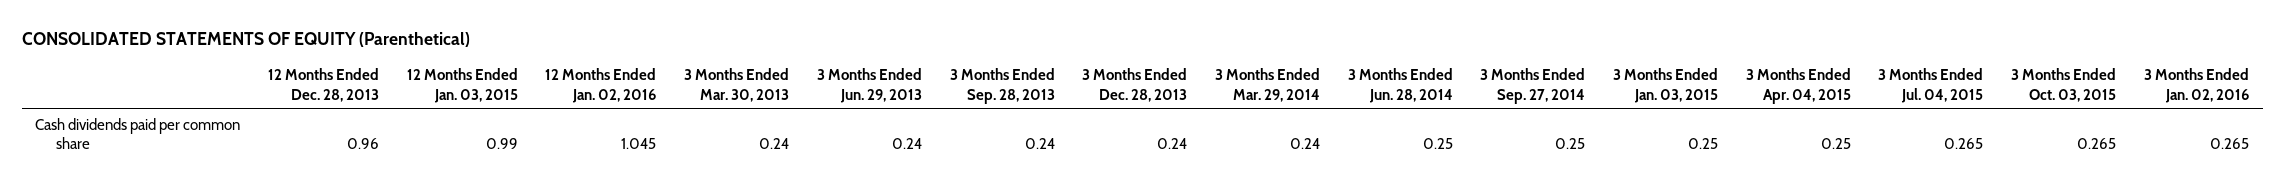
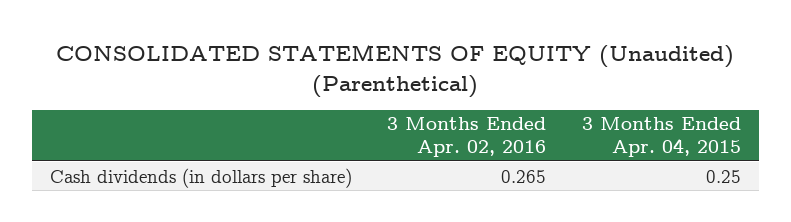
[21,32,470,48] CONSOLIDATED STATEMENTS OF EQUITY (Parenthetical) -> [56,44,735,98] CONSOLIDATED STATEMENTS OF EQUITY (Unaudited) (Parenthetical)
[268,68,380,102] 12 Months Ended Dec. 28, 2013 -> none
[406,68,518,103] 12 Months Ended Jan. 03, 2015 -> none
[545,68,657,103] 12 Months Ended Jan. 02, 2016 -> none
[684,68,790,102] 3 Months Ended Mar. 30, 2013 -> none
[816,68,922,103] 3 Months Ended Jun. 29, 2013 -> none
[949,68,1055,104] 3 Months Ended Sep. 28, 2013 -> none
[1082,68,1188,102] 3 Months Ended Dec. 28, 2013 -> none
[1214,68,1320,102] 3 Months Ended Mar. 29, 2014 -> none
[1347,68,1453,103] 3 Months Ended Jun. 28, 2014 -> none
[1480,68,1586,104] 3 Months Ended Sep. 27, 2014 -> none
[1612,68,1718,103] 3 Months Ended Jan. 03, 2015 -> none
[1878,68,1984,103] 3 Months Ended Jul. 04, 2015 -> none
[2010,68,2116,102] 3 Months Ended Oct. 03, 2015 -> none
[2143,68,2249,103] 3 Months Ended Jan. 02, 2016 -> none
none -> [387,117,547,157] 3 Months Ended Apr. 02, 2016
[35,117,241,150] Cash dividends paid per common share -> [49,167,352,188] Cash dividends (in dollars per share)

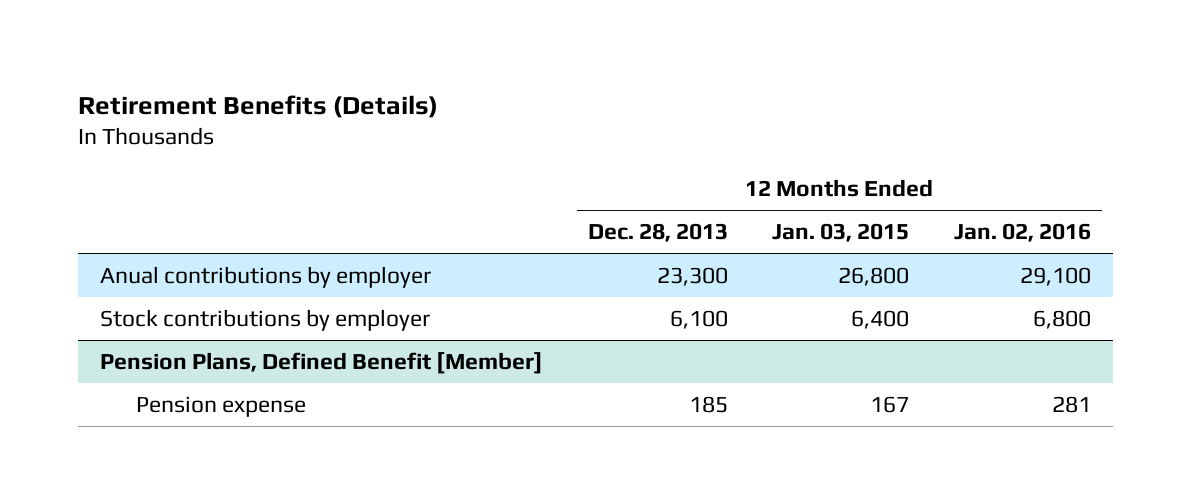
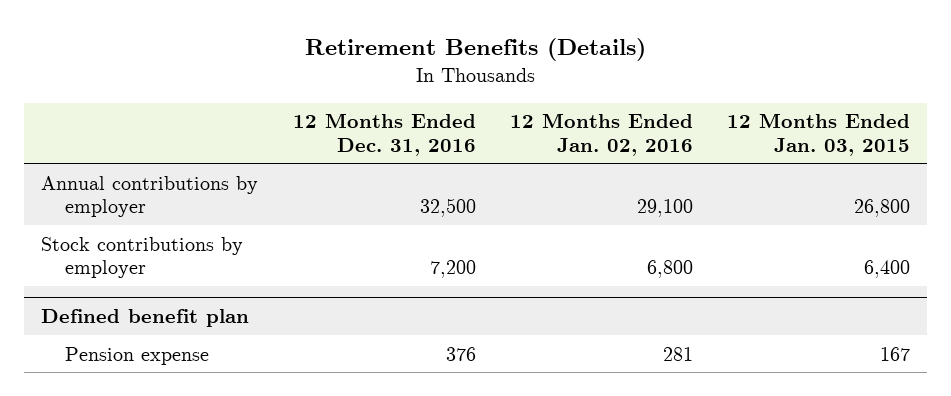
[587,223,728,243] Dec. 28, 2013 -> none
none -> [292,113,476,156] 12 Months Ended Dec. 31, 2016
[100,265,432,288] Anual contributions by employer -> [41,175,259,218] Annual contributions by employer
[100,351,544,374] Pension Plans, Defined Benefit [Member] -> [41,309,250,328] Defined benefit plan

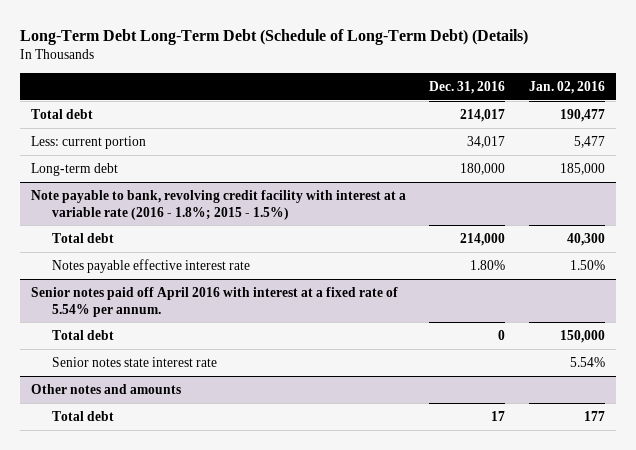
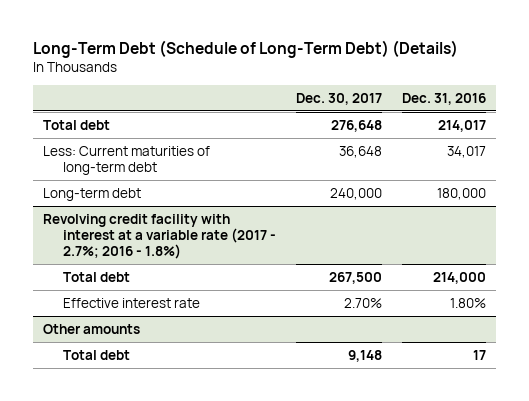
[19,28,528,45] Long-Term Debt Long-Term Debt (Schedule of Long-Term Debt) (Details) -> [32,39,458,58] Long-Term Debt (Schedule of Long-Term Debt) (Details)
[528,80,605,94] Jan. 02, 2016 -> none
none -> [295,92,382,105] Dec. 30, 2017
[31,135,147,149] Less: current portion -> [42,145,210,175] Less: Current maturities of long-term debt
[31,189,407,220] Note payable to bank, revolving credit facility with interest at a variable rate (2016 - 1.8%; 2015 - 1.5%) -> [42,213,276,259] Revolving credit facility with interest at a variable rate (2017 - 2.7%; 2016 - 1.8%)
[31,286,399,317] Senior notes paid off April 2016 with interest at a fixed rate of 5.54% per annum. -> none
[51,329,114,340] Total debt -> none
[51,356,217,367] Senior notes state interest rate -> none
[51,258,250,273] Notes payable effective interest rate -> [62,297,200,308] Effective interest rate
[31,383,182,394] Other notes and amounts -> [42,323,140,334] Other amounts

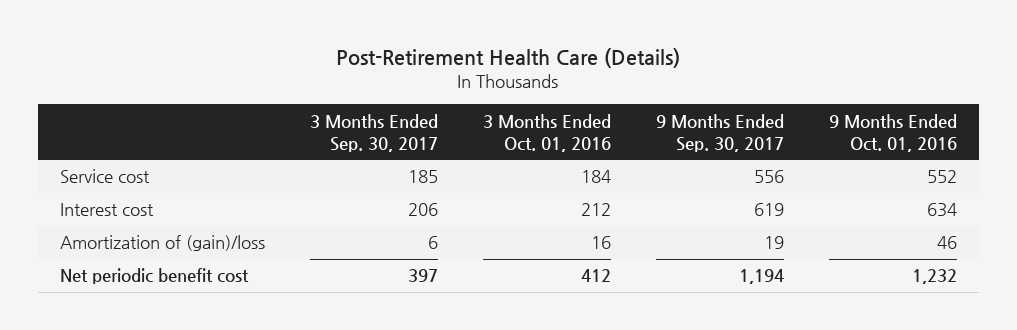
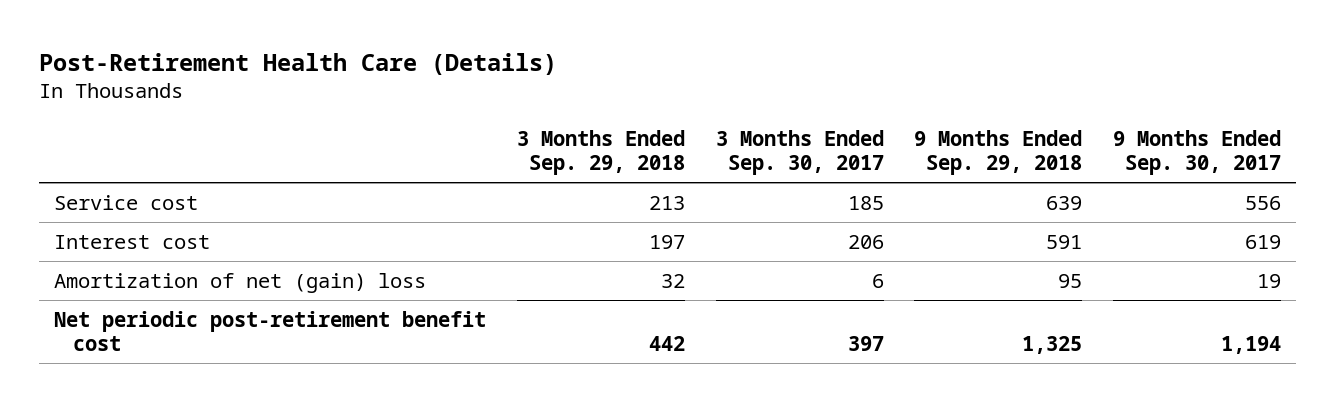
[482,113,611,152] 3 Months Ended Oct. 01, 2016 -> none
[828,113,957,152] 9 Months Ended Oct. 01, 2016 -> none
none -> [516,129,685,176] 3 Months Ended Sep. 29, 2018
none -> [914,129,1083,176] 9 Months Ended Sep. 29, 2018
[60,235,266,252] Amortization of (gain)/loss -> [54,272,427,293] Amortization of net (gain) loss
[60,268,250,285] Net periodic benefit cost -> [54,310,487,352] Net periodic post-retirement benefit cost

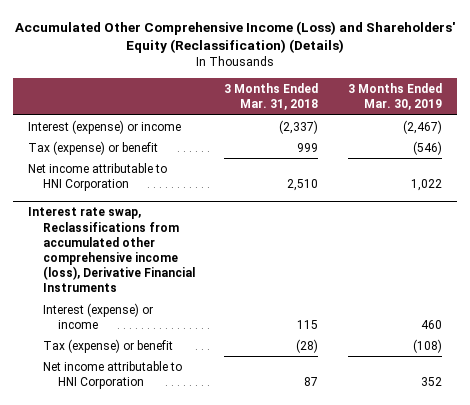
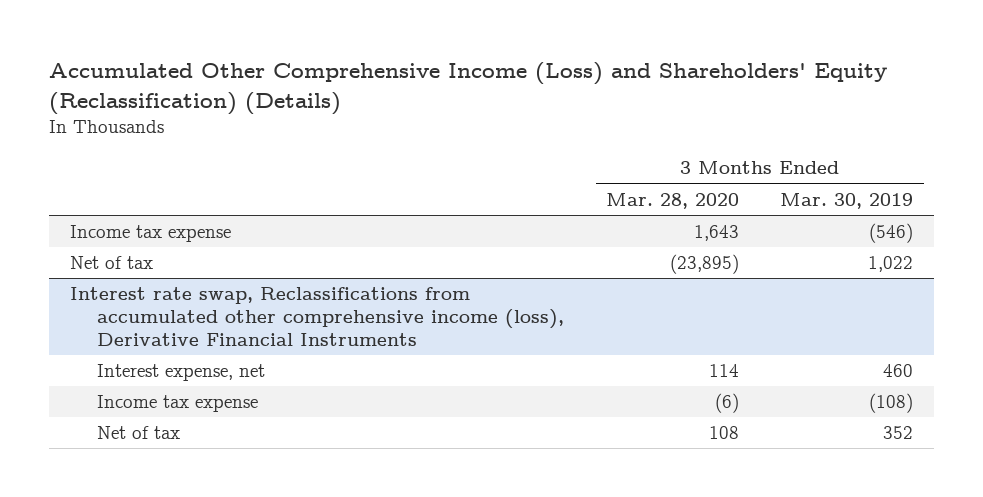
[224,83,319,111] 3 Months Ended Mar. 31, 2018 -> none
none -> [605,192,739,209] Mar. 28, 2020
[28,119,182,134] Interest (expense) or income -> none
[28,140,159,155] Tax (expense) or benefit -> [69,225,231,243] Income tax expense
[28,162,168,192] Net income attributable to HNI Corporation -> [69,256,153,270] Net of tax
[42,302,153,330] Interest (expense) or income -> [97,364,266,382] Interest expense, net
[42,338,173,353] Tax (expense) or benefit -> [97,395,259,413] Income tax expense
[42,360,182,390] Net income attributable to HNI Corporation -> [97,426,181,440] Net of tax

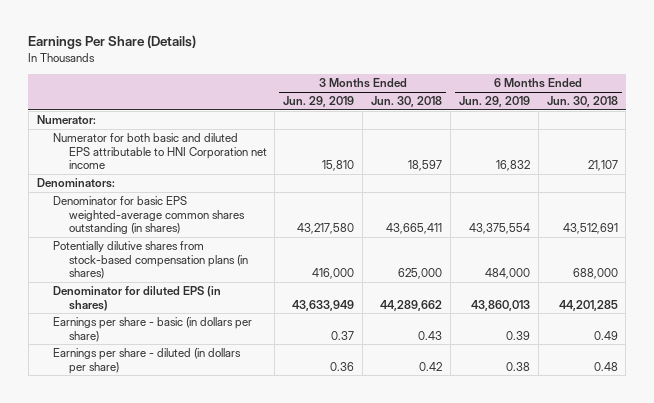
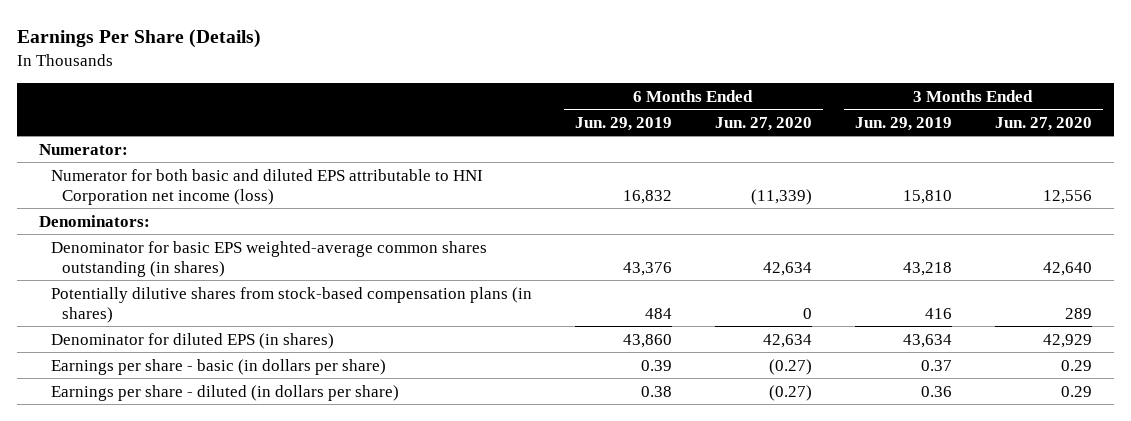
[371,96,443,108] Jun. 30, 2018 -> none
[546,96,618,108] Jun. 30, 2018 -> none
none -> [714,116,812,131] Jun. 27, 2020
none -> [995,116,1093,131] Jun. 27, 2020
[52,133,267,170] Numerator for both basic and diluted EPS attributable to HNI Corporation net income -> [50,168,483,205] Numerator for both basic and diluted EPS attributable to HNI Corporation net income (loss)
[297,223,355,235] 43,217,580 -> [902,261,952,276] 43,218
[468,223,530,235] 43,375,554 -> [622,261,672,276] 43,376
[312,268,355,280] 416,000 -> [924,307,952,319] 416
[484,268,530,280] 484,000 -> [644,307,672,319] 484
[292,299,355,311] 43,633,949 -> [902,333,952,348] 43,634
[470,299,530,311] 43,860,013 -> [622,333,672,348] 43,860

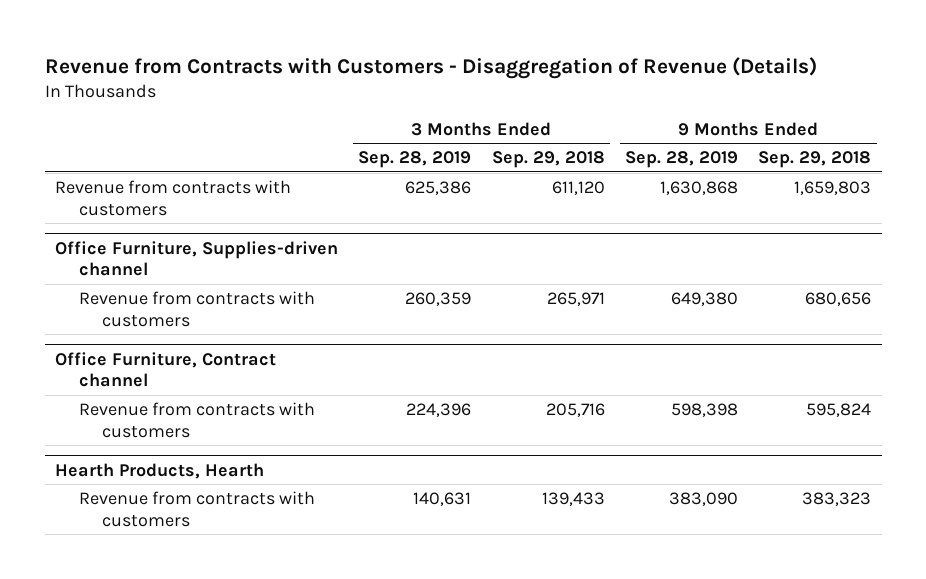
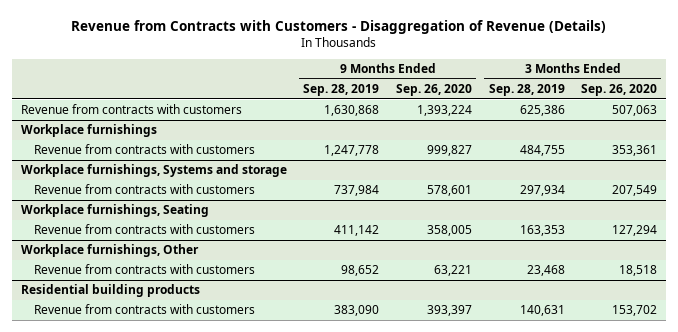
[491,151,605,169] Sep. 29, 2018 -> none
[758,151,872,169] Sep. 29, 2018 -> none
none -> [395,84,472,97] Sep. 26, 2020
none -> [581,84,658,97] Sep. 26, 2020
[54,240,338,277] Office Furniture, Supplies-driven channel -> none
[54,351,276,388] Office Furniture, Contract channel -> none
[54,462,264,479] Hearth Products, Hearth -> none
none -> [20,124,157,138] Workplace furnishings
[405,291,472,306] 260,359 -> [519,145,565,157] 484,755
[671,291,739,306] 649,380 -> [324,145,380,157] 1,247,778
none -> [20,164,287,178] Workplace furnishings, Systems and storage
[406,402,472,417] 224,396 -> [519,185,565,197] 297,934
[671,402,739,417] 598,398 -> [334,185,380,197] 737,984
none -> [20,204,209,218] Workplace furnishings, Seating
none -> [33,224,255,235] Revenue from contracts with customers
none -> [20,244,199,258] Workplace furnishings, Other
none -> [33,264,255,275] Revenue from contracts with customers
none -> [20,284,200,298] Residential building products

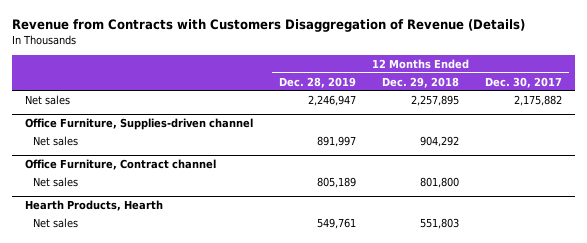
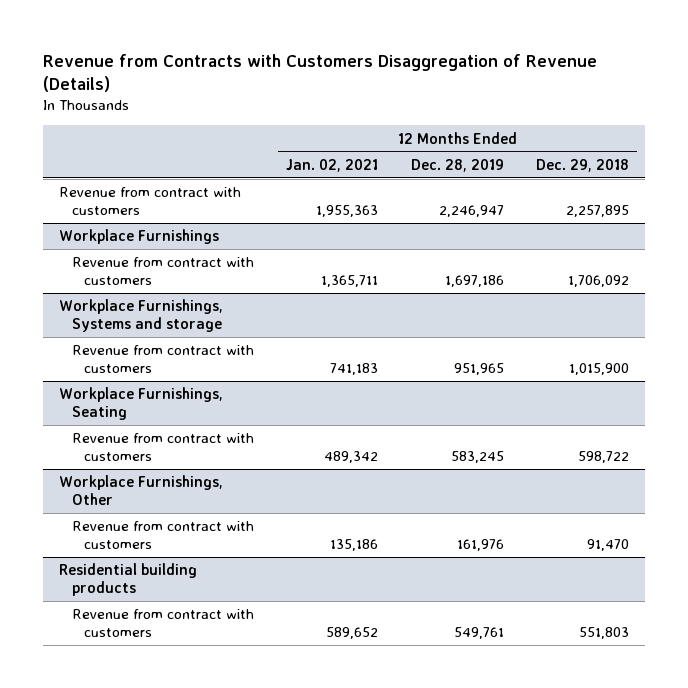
[485,76,563,88] Dec. 30, 2017 -> none
none -> [286,158,379,172] Jan. 02, 2021
[24,118,253,131] Office Furniture, Supplies-driven channel -> none
[32,135,78,146] Net sales -> none
[24,159,216,171] Office Furniture, Contract channel -> none
[32,176,78,187] Net sales -> none
[24,200,163,212] Hearth Products, Hearth -> none
[24,94,70,105] Net sales -> [59,187,242,215] Revenue from contract with customers
none -> [59,229,220,245] Workplace Furnishings
none -> [71,257,254,285] Revenue from contract with customers
none -> [59,299,224,332] Workplace Furnishings, Systems and storage
none -> [71,345,254,373] Revenue from contract with customers
none -> [59,387,224,420] Workplace Furnishings, Seating
none -> [71,433,254,461] Revenue from contract with customers
none -> [59,475,224,505] Workplace Furnishings, Other
none -> [71,521,254,549] Revenue from contract with customers
none -> [59,563,198,596] Residential building products
[32,217,78,228] Net sales -> [71,609,254,637] Revenue from contract with customers

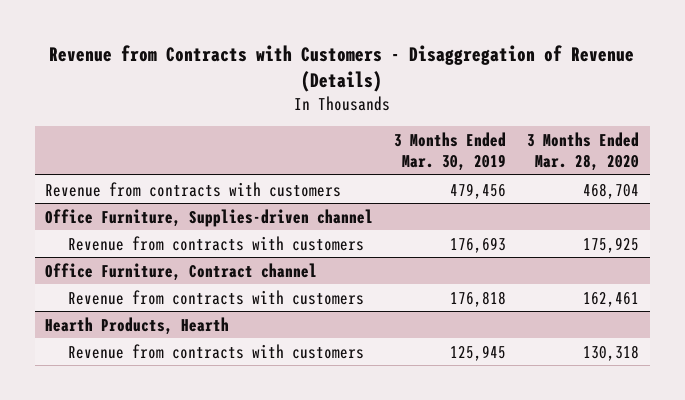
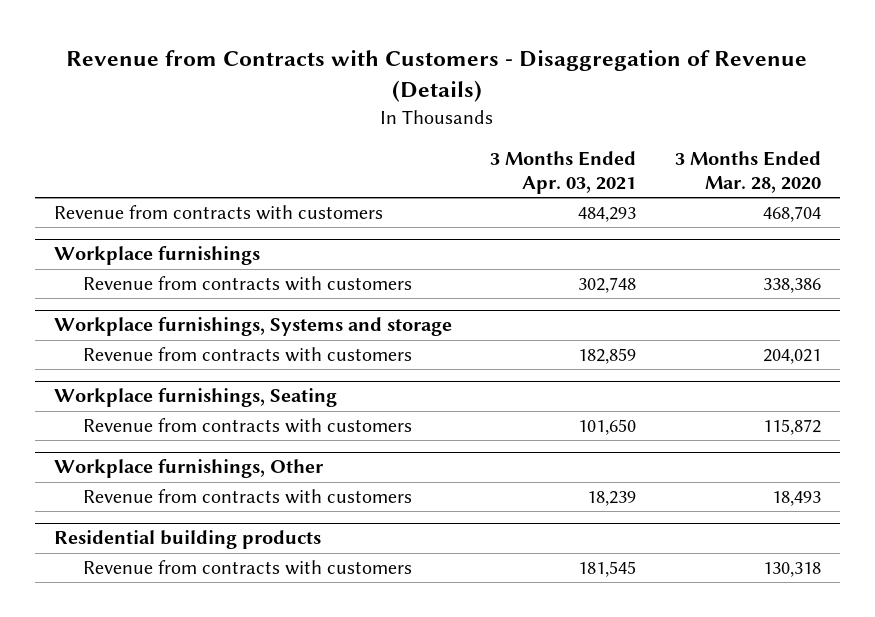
[394,131,507,171] 3 Months Ended Mar. 30, 2019 -> none
none -> [490,150,637,195] 3 Months Ended Apr. 03, 2021
[45,208,374,227] Office Furniture, Supplies-driven channel -> none
[45,262,318,281] Office Furniture, Contract channel -> none
[45,316,230,335] Hearth Products, Hearth -> none
none -> [54,246,261,266] Workplace furnishings
[583,236,640,253] 175,925 -> [762,278,821,294] 338,386
none -> [54,317,453,337] Workplace furnishings, Systems and storage
[583,291,640,307] 162,461 -> [762,349,821,365] 204,021
none -> [54,388,338,408] Workplace furnishings, Seating
none -> [82,418,412,434] Revenue from contracts with customers
none -> [54,459,325,479] Workplace furnishings, Other
none -> [82,489,412,505] Revenue from contracts with customers
none -> [54,530,322,550] Residential building products

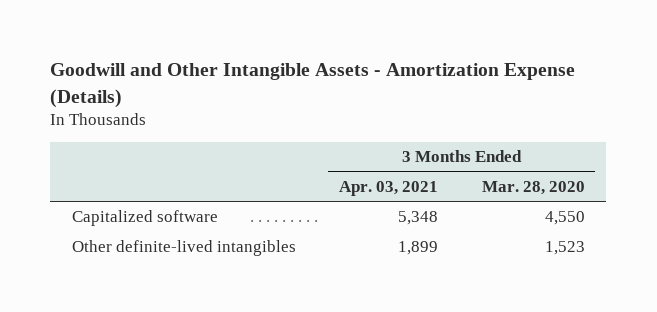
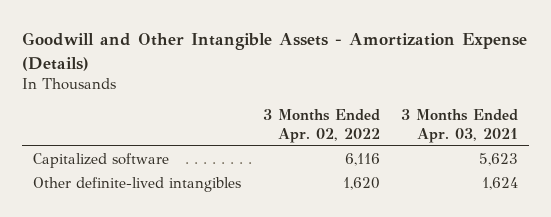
[481,181,585,196] Mar. 28, 2020 -> none
none -> [262,109,380,143] 3 Months Ended Apr. 02, 2022
[398,211,439,226] 5,348 -> [478,152,518,166] 5,623
[398,241,439,256] 1,899 -> [481,176,518,190] 1,624

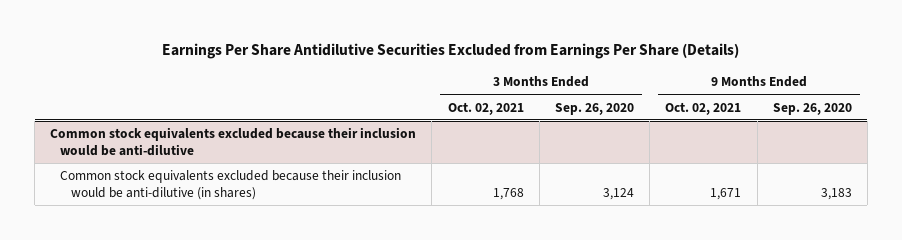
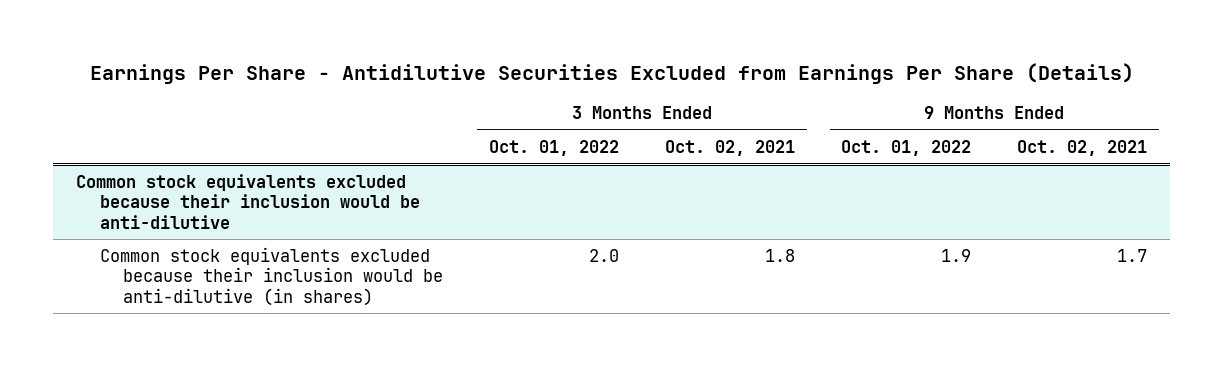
[162,43,740,60] Earnings Per Share Antidilutive Securities Excluded from Earnings Per Share (Details) -> [89,62,1134,84] Earnings Per Share - Antidilutive Securities Excluded from Earnings Per Share (Details)
[555,102,635,115] Sep. 26, 2020 -> none
[772,102,852,115] Sep. 26, 2020 -> none
none -> [488,139,619,156] Oct. 01, 2022
none -> [841,139,972,156] Oct. 01, 2022
[492,187,524,200] 1,768 -> [764,248,795,262] 1.8
[710,187,742,200] 1,671 -> [1117,248,1148,262] 1.7

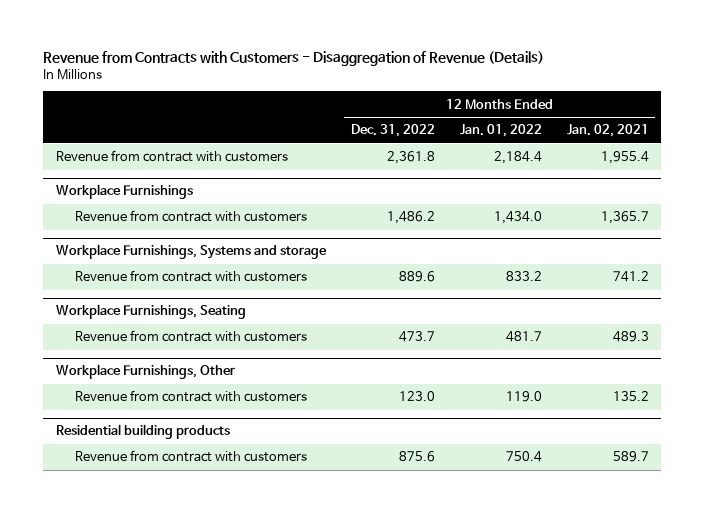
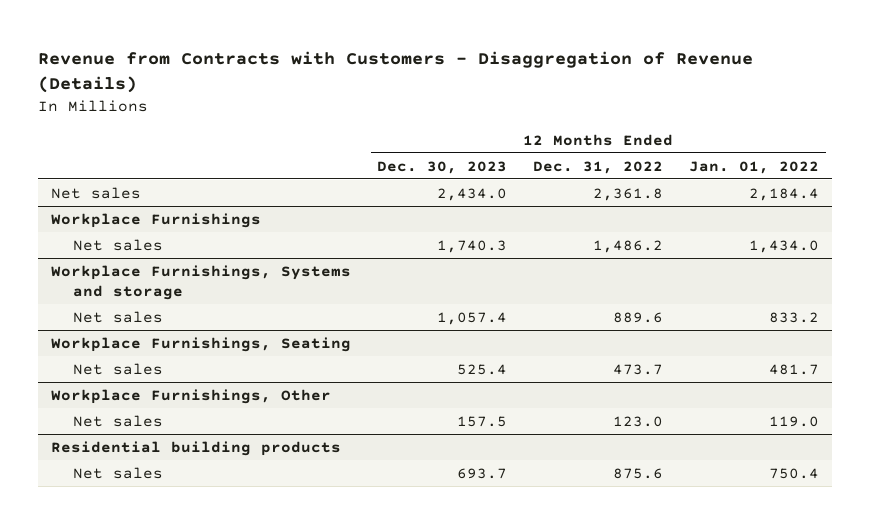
[566,124,649,138] Jan. 02, 2021 -> none
none -> [377,160,508,174] Dec. 30, 2023
[55,150,288,163] Revenue from contract with customers -> [51,186,142,199] Net sales
[74,210,307,223] Revenue from contract with customers -> [72,238,163,251] Net sales
[74,270,307,283] Revenue from contract with customers -> [72,310,163,323] Net sales
[74,330,307,343] Revenue from contract with customers -> [72,362,163,375] Net sales
[74,390,307,403] Revenue from contract with customers -> [72,414,163,427] Net sales
[74,450,307,463] Revenue from contract with customers -> [72,466,163,479] Net sales

